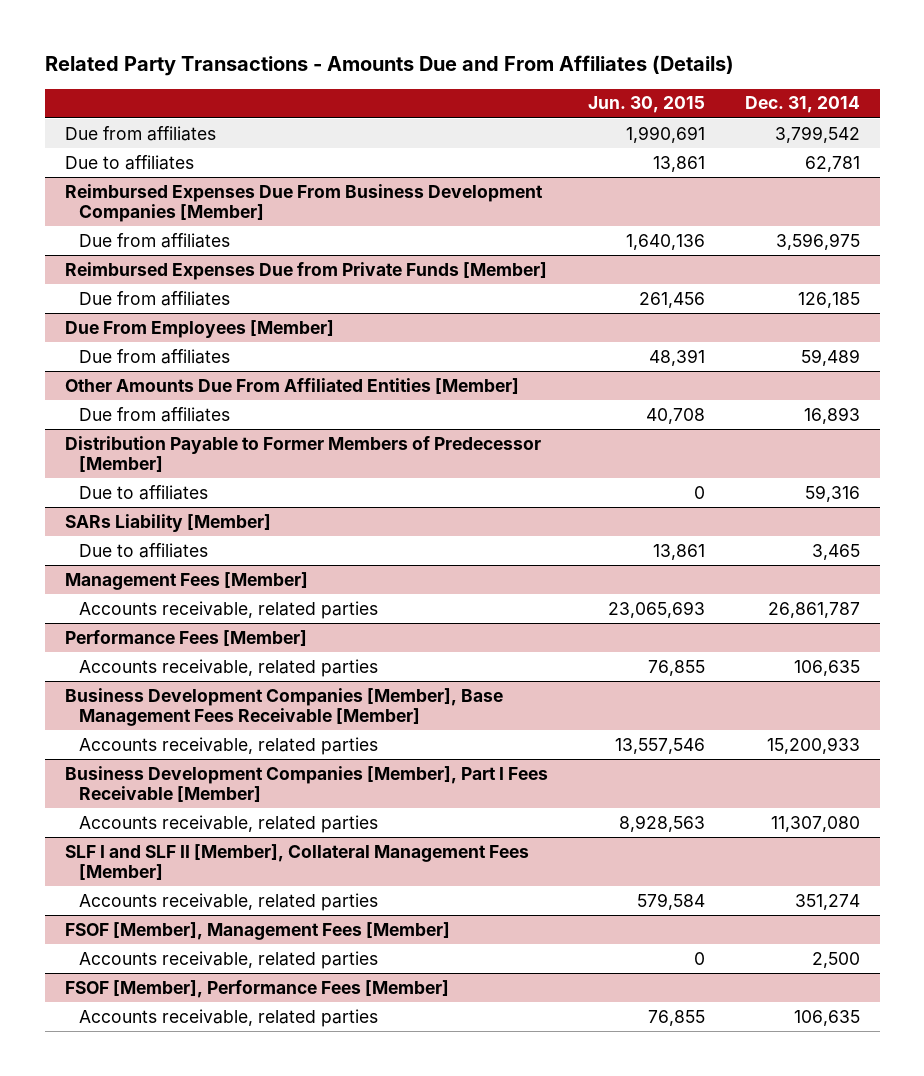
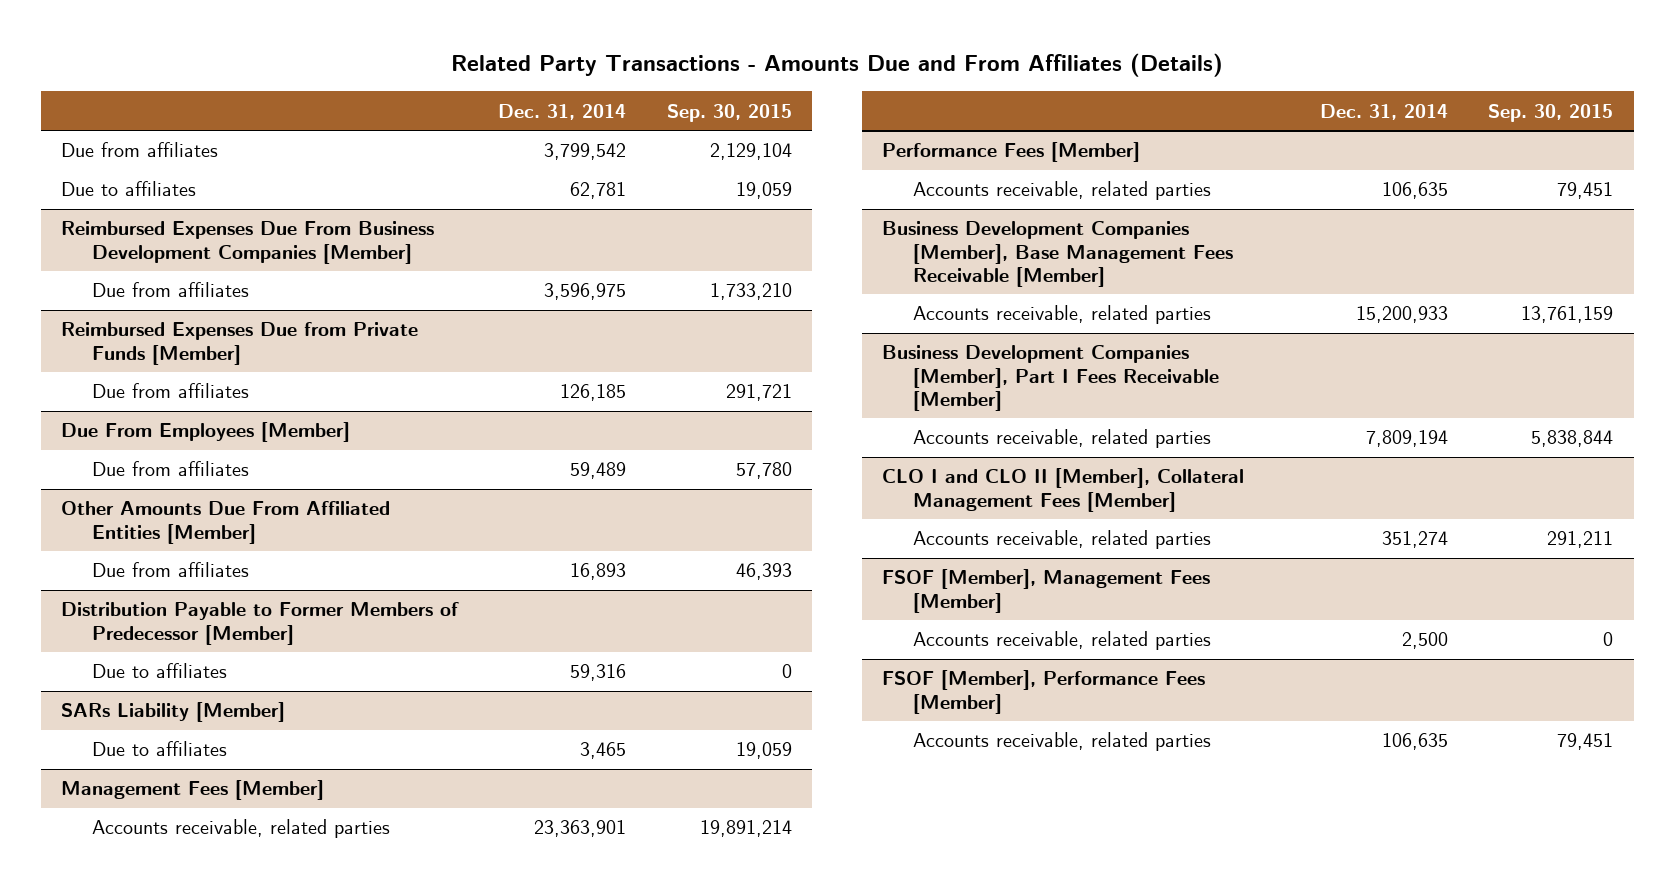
[587,96,705,114] Jun. 30, 2015 -> none
none -> [667,103,793,122] Sep. 30, 2015
[767,601,860,618] 26,861,787 -> [534,820,627,838] 23,363,901
[770,815,860,832] 11,307,080 -> [1365,430,1448,448] 7,809,194
[64,843,529,880] SLF I and SLF II [Member], Collateral Management Fees [Member] -> [882,468,1245,512] CLO I and CLO II [Member], Collateral Management Fees [Member]

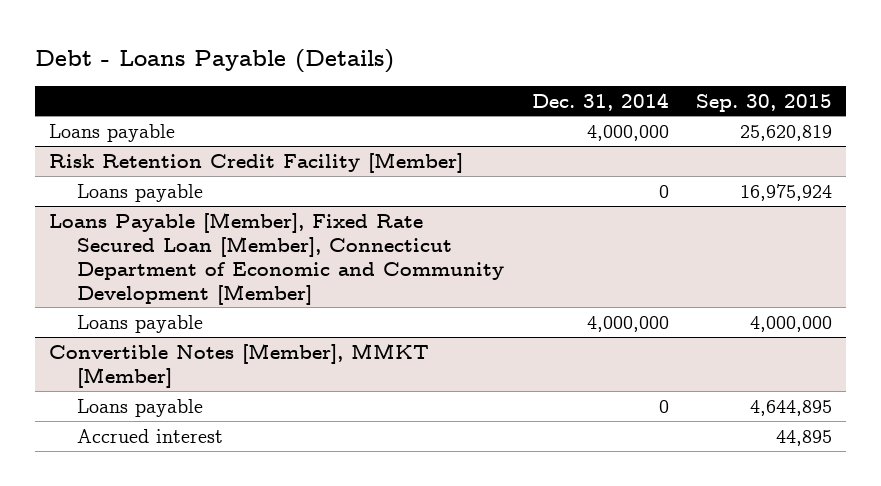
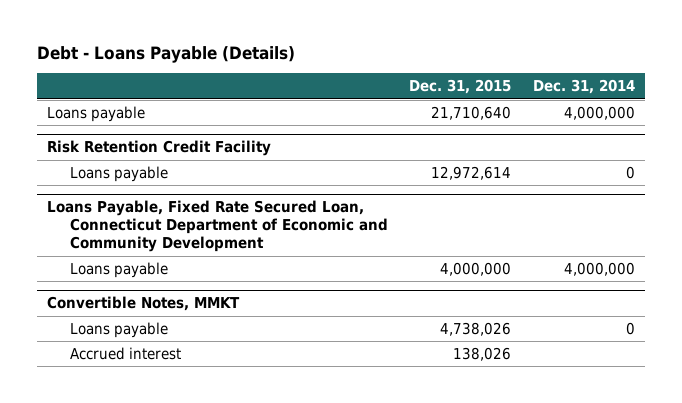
[696,93,833,112] Sep. 30, 2015 -> none
none -> [409,79,512,95] Dec. 31, 2015
[48,151,463,173] Risk Retention Credit Facility [Member] -> [47,140,272,157] Risk Retention Credit Facility
[48,211,505,305] Loans Payable [Member], Fixed Rate Secured Loan [Member], Connecticut Department of Economic and Community Development [Member] -> [47,200,389,253] Loans Payable, Fixed Rate Secured Loan, Connecticut Department of Economic and Community Development
[48,342,429,388] Convertible Notes [Member], MMKT [Member] -> [47,296,241,312] Convertible Notes, MMKT

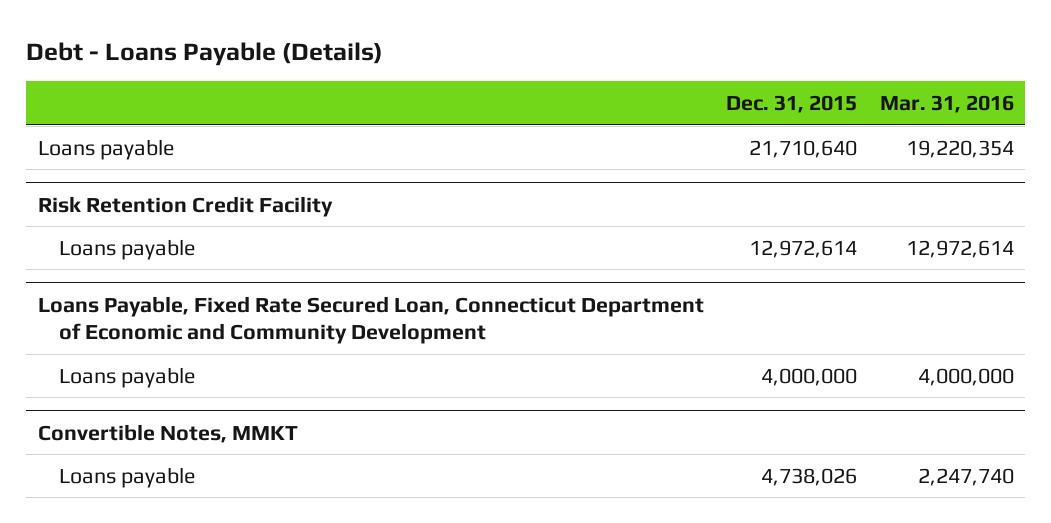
[532,79,635,95] Dec. 31, 2014 -> none
none -> [879,95,1014,114] Mar. 31, 2016
[70,346,182,360] Accrued interest -> none

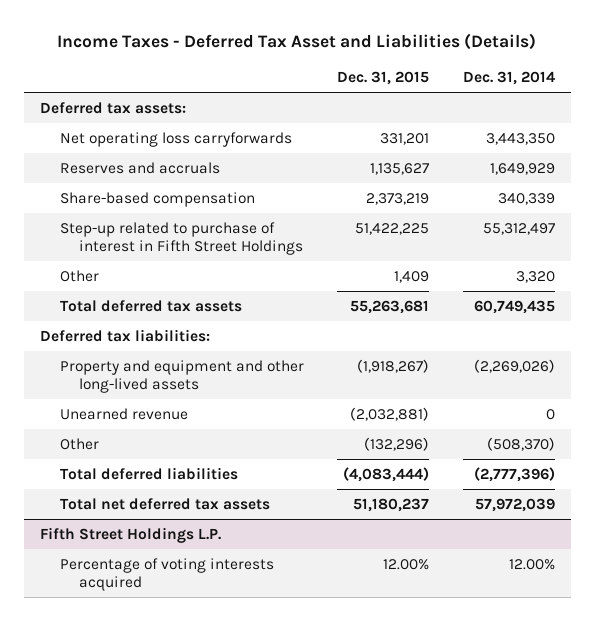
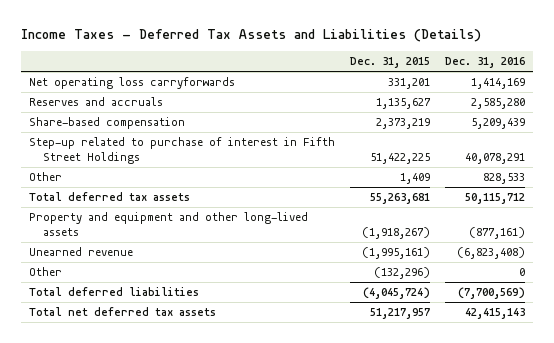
[57,33,537,51] Income Taxes - Deferred Tax Asset and Liabilities (Details) -> [20,29,481,43] Income Taxes - Deferred Tax Assets and Liabilities (Details)
[462,71,555,86] Dec. 31, 2014 -> none
none -> [445,57,526,69] Dec. 31, 2016
[40,101,187,114] Deferred tax assets: -> none
[40,328,211,342] Deferred tax liabilities: -> none
[350,406,430,421] (2,032,881) -> [362,247,431,260] (1,995,161)
[40,526,222,543] Fifth Street Holdings L.P. -> none
[59,557,274,592] Percentage of voting interests acquired -> none
[343,466,430,482] (4,083,444) -> [363,287,431,300] (4,045,724)
[353,497,430,512] 51,180,237 -> [370,308,431,320] 51,217,957

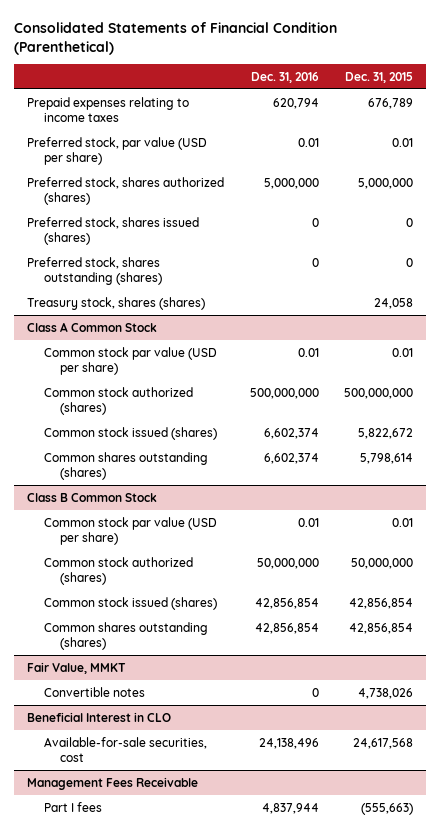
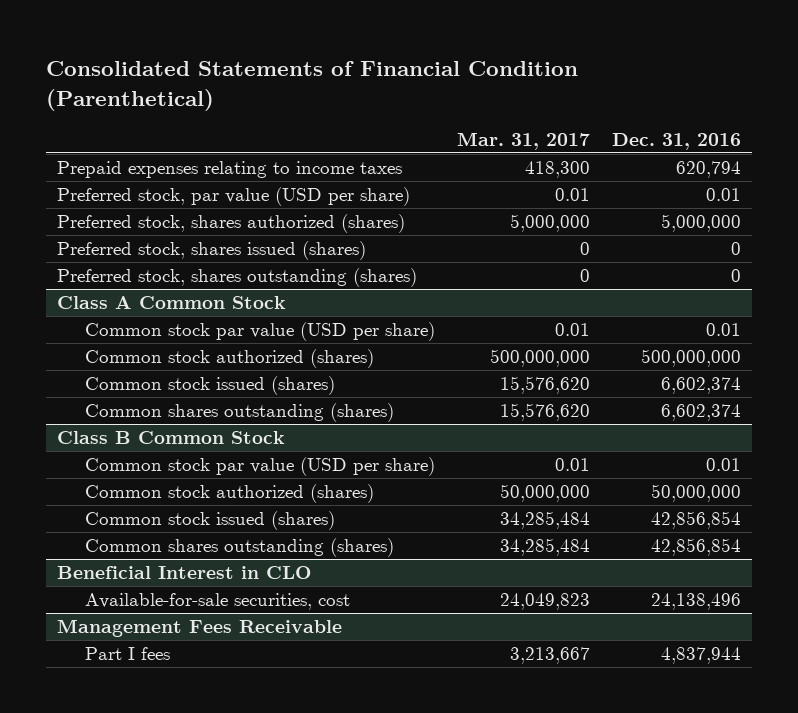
[345,71,414,83] Dec. 31, 2015 -> none
none -> [456,131,590,150] Mar. 31, 2017
[27,296,206,310] Treasury stock, shares (shares) -> none
[27,661,127,674] Fair Value, MMKT -> none
[43,686,145,697] Convertible notes -> none

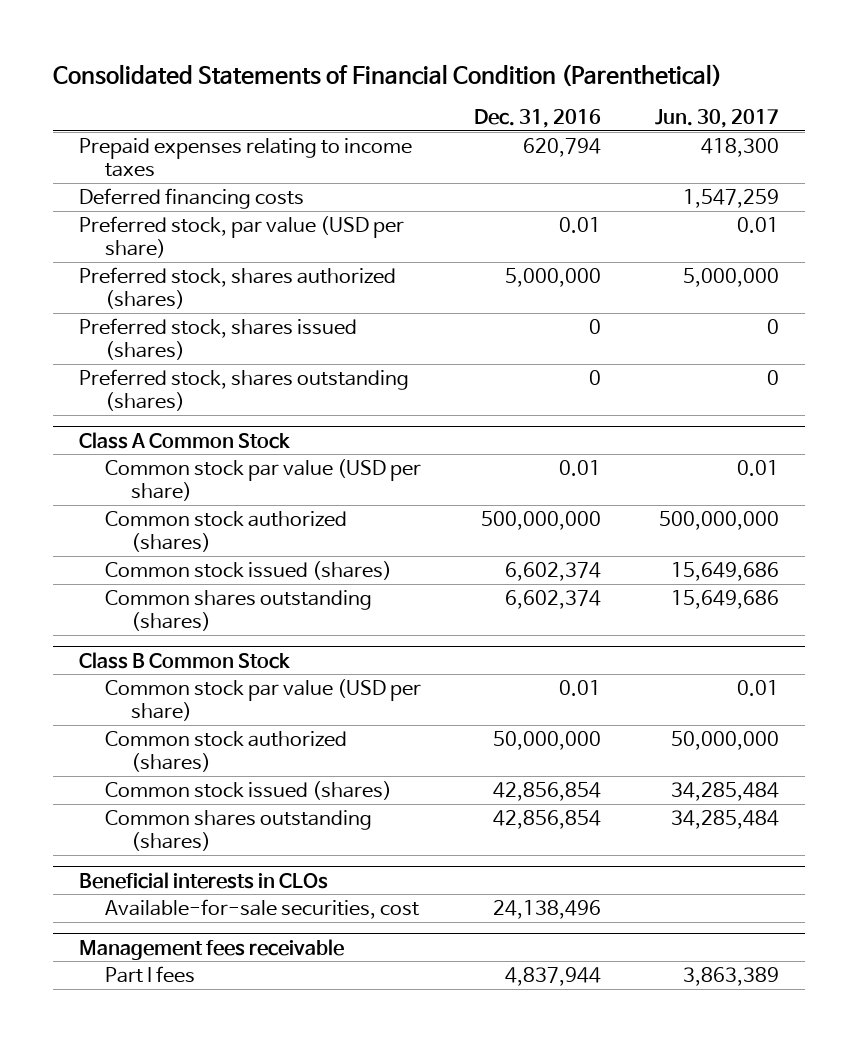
[456,131,590,150] Mar. 31, 2017 -> none
none -> [654,109,779,129] Jun. 30, 2017
none -> [79,188,305,210] Deferred financing costs
[57,566,312,580] Beneficial Interest in CLO -> [79,871,329,889] Beneficial interests in CLOs
[57,619,343,638] Management Fees Receivable -> [79,938,345,960] Management fees receivable

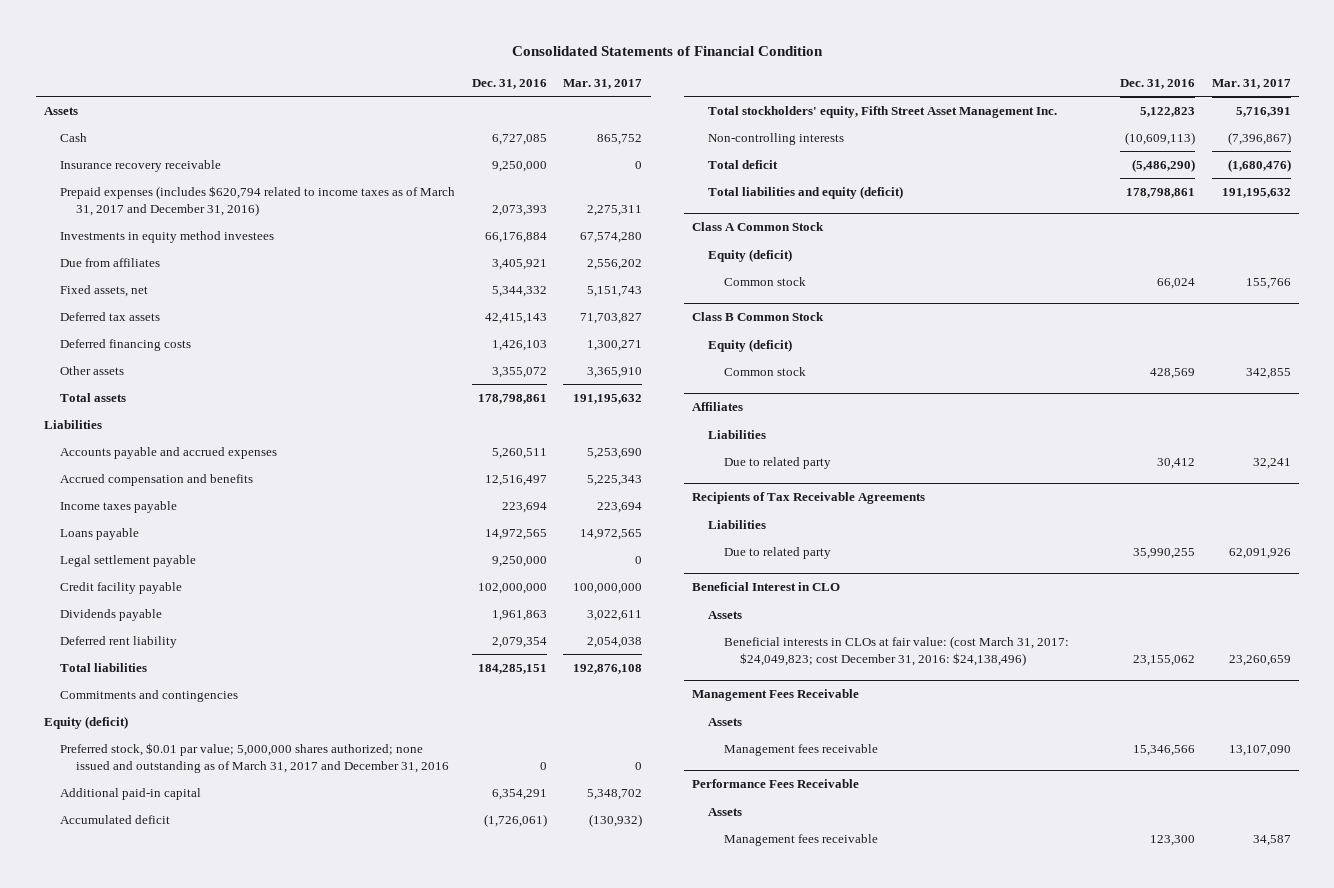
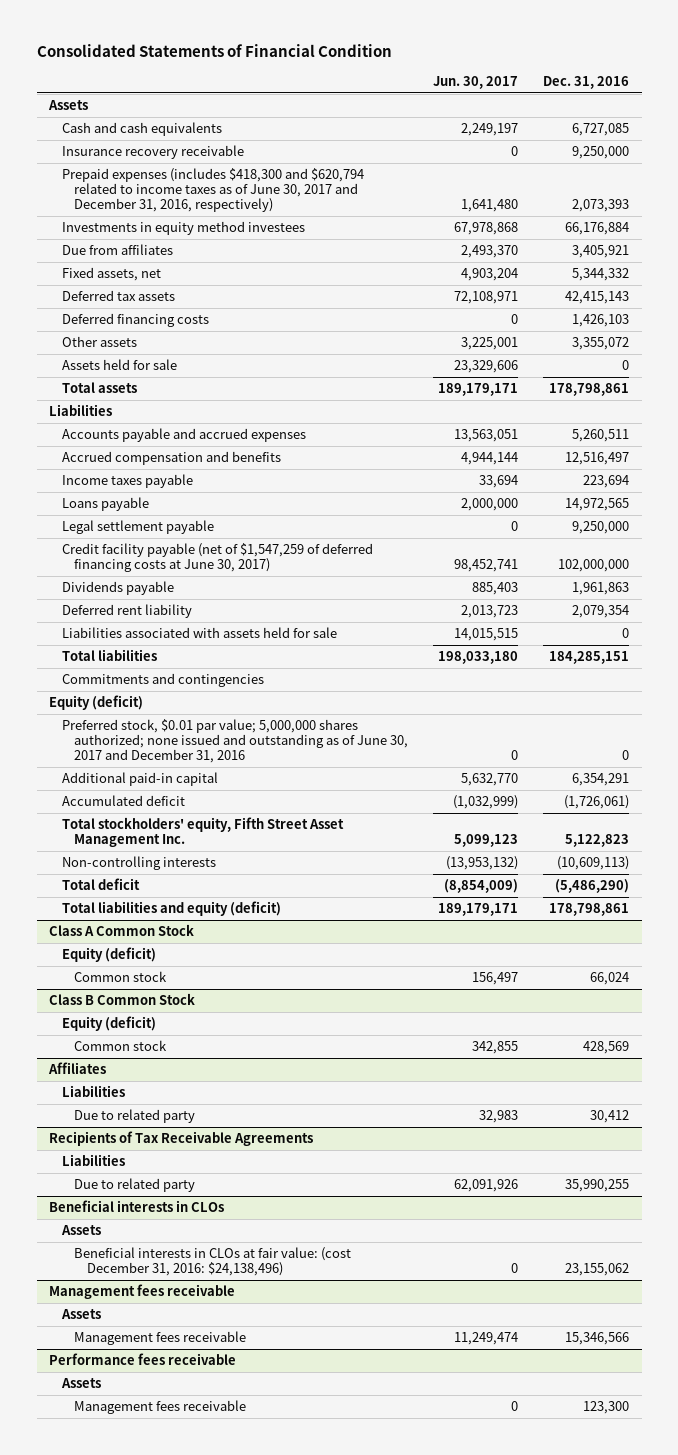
[563,78,643,89] Mar. 31, 2017 -> none
none -> [433,76,519,90] Jun. 30, 2017
[60,132,88,142] Cash -> [61,122,222,137] Cash and cash equivalents
[60,185,456,216] Prepaid expenses (includes $620,794 related to income taxes as of March 31, 2017 and December 31, 2016) -> [61,168,364,213] Prepaid expenses (includes $418,300 and $620,794 related to income taxes as of June 30, 2017 and December 31, 2016, respectively)
none -> [61,359,177,371] Assets held for sale
[60,581,183,594] Credit facility payable -> [61,543,373,573] Credit facility payable (net of $1,547,259 of deferred financing costs at June 30, 2017)
none -> [61,627,337,639] Liabilities associated with assets held for sale
[60,742,450,773] Preferred stock, $0.01 par value; 5,000,000 shares authorized; none issued and outstanding as of March 31, 2017 and December 31, 2016 -> [61,719,409,764] Preferred stock, $0.01 par value; 5,000,000 shares authorized; none issued and outstanding as of June 30, 2017 and December 31, 2016
[692,582,841,592] Beneficial Interest in CLO -> [49,1200,225,1213] Beneficial interests in CLOs
[724,635,1070,666] Beneficial interests in CLOs at fair value: (cost March 31, 2017: $24,049,823; cost December 31, 2016: $24,138,496) -> [74,1247,352,1277] Beneficial interests in CLOs at fair value: (cost December 31, 2016: $24,138,496)
[692,689,860,702] Management Fees Receivable -> [49,1284,236,1300] Management fees receivable
[692,779,860,789] Performance Fees Receivable -> [49,1353,237,1366] Performance fees receivable

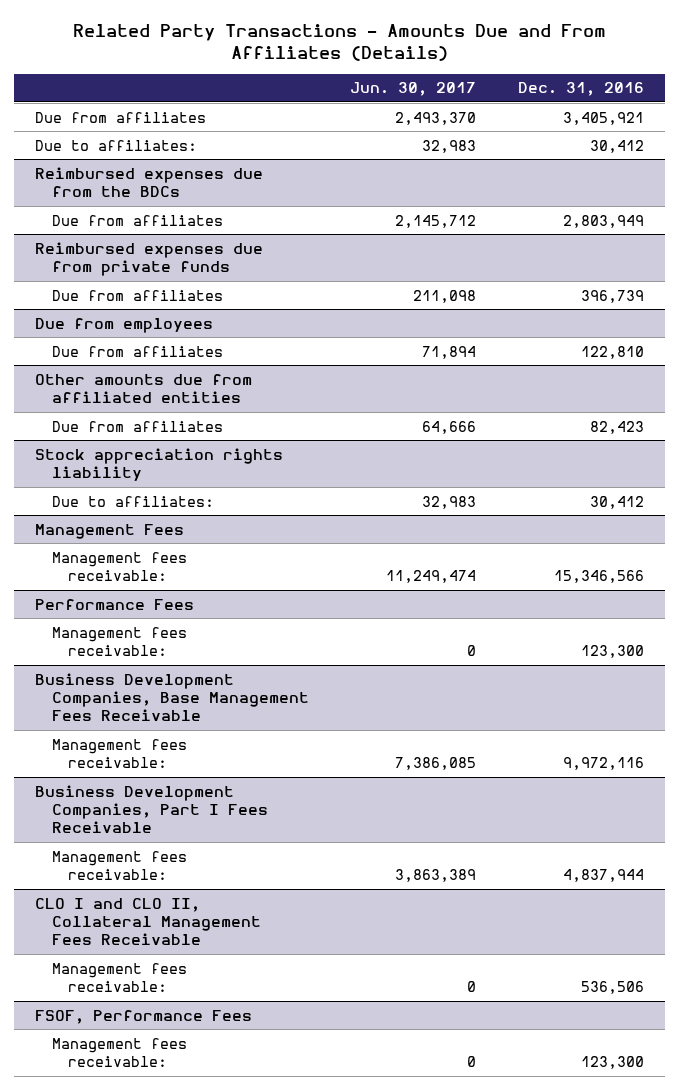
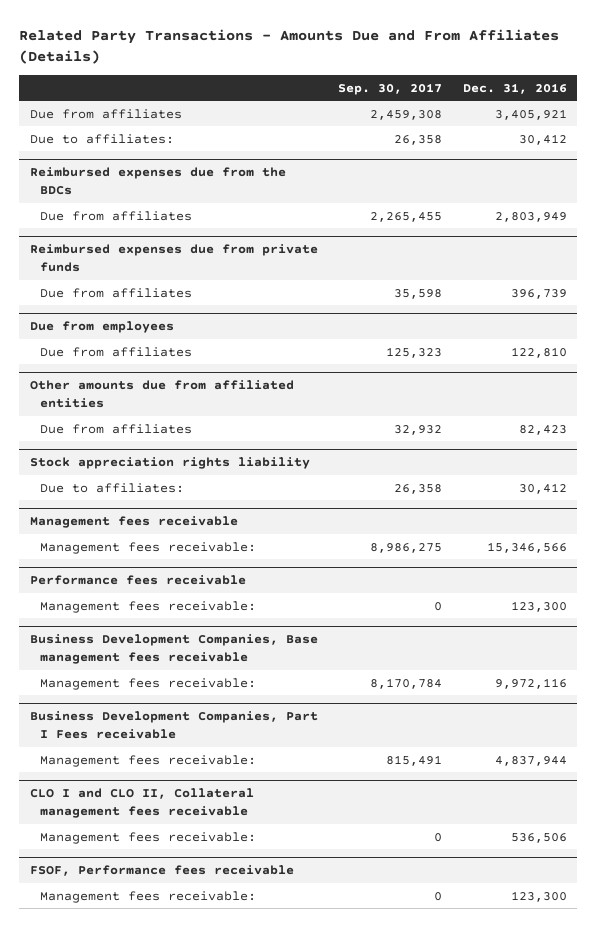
[350,82,477,97] Jun. 30, 2017 -> none
none -> [338,82,443,95] Sep. 30, 2017
[35,523,185,539] Management Fees -> [29,516,238,529] Management fees receivable
[35,598,195,610] Performance Fees -> [29,575,246,586] Performance fees receivable
[35,672,309,722] Business Development Companies, Base Management Fees Receivable -> [29,634,318,665] Business Development Companies, Base management fees receivable
[35,784,268,834] Business Development Companies, Part I Fees Receivable -> [29,711,318,740] Business Development Companies, Part I Fees receivable
[35,897,261,946] CLO I and CLO II, Collateral Management Fees Receivable -> [29,788,254,819] CLO I and CLO II, Collateral management fees receivable
[35,1009,253,1024] FSOF, Performance Fees -> [29,865,294,877] FSOF, Performance fees receivable

